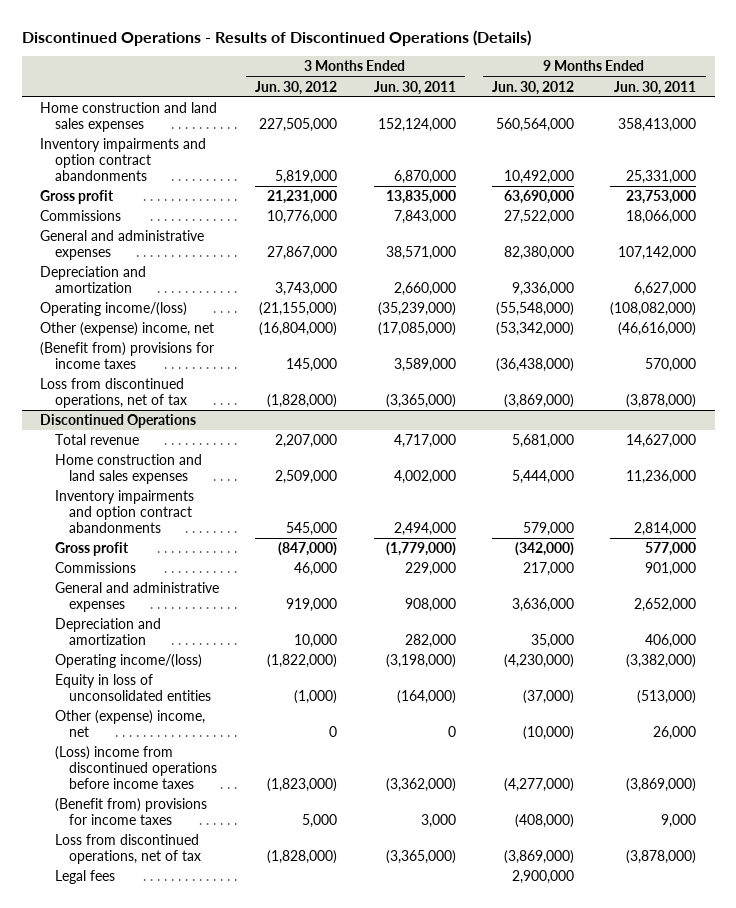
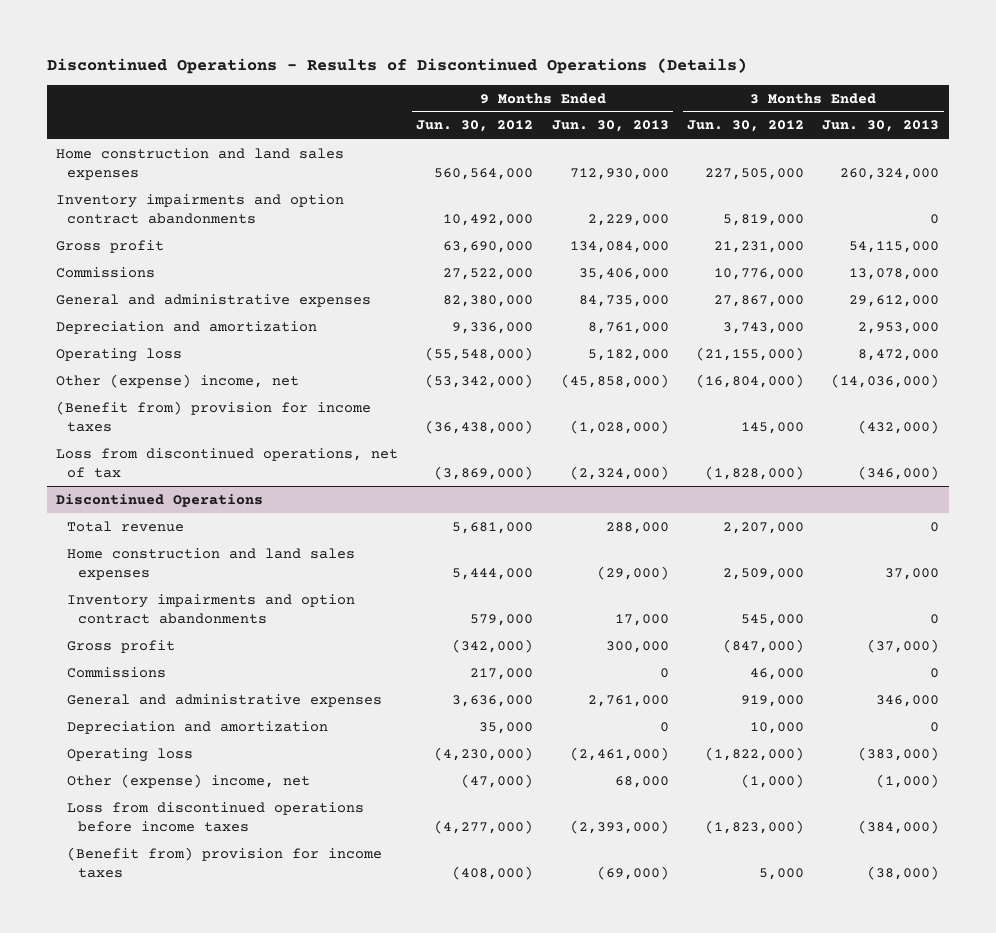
[373,80,456,95] Jun. 30, 2011 -> none
[614,80,697,95] Jun. 30, 2011 -> none
none -> [551,120,669,133] Jun. 30, 2013
none -> [822,120,940,133] Jun. 30, 2013
[39,302,187,317] Operating income/(loss) -> [56,347,183,362] Operating loss
[39,342,214,369] (Benefit from) provisions for income taxes -> [56,400,372,432] (Benefit from) provision for income taxes
[54,674,212,701] Equity in loss of unconsolidated entities -> none
[54,834,202,864] Loss from discontinued operations, net of tax -> none
[54,870,115,885] Legal fees -> none
[54,654,202,669] Operating income/(loss) -> [67,747,194,762] Operating loss
[329,725,338,737] 0 -> [741,773,805,788] (1,000)
[522,725,574,740] (10,000) -> [461,773,534,788] (47,000)
[54,746,218,789] (Loss) income from discontinued operations before income taxes -> [67,801,365,832] Loss from discontinued operations before income taxes
[54,798,207,825] (Benefit from) provisions for income taxes -> [67,846,383,878] (Benefit from) provision for income taxes

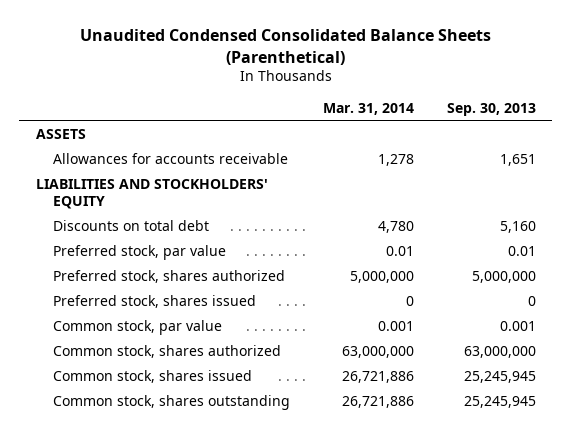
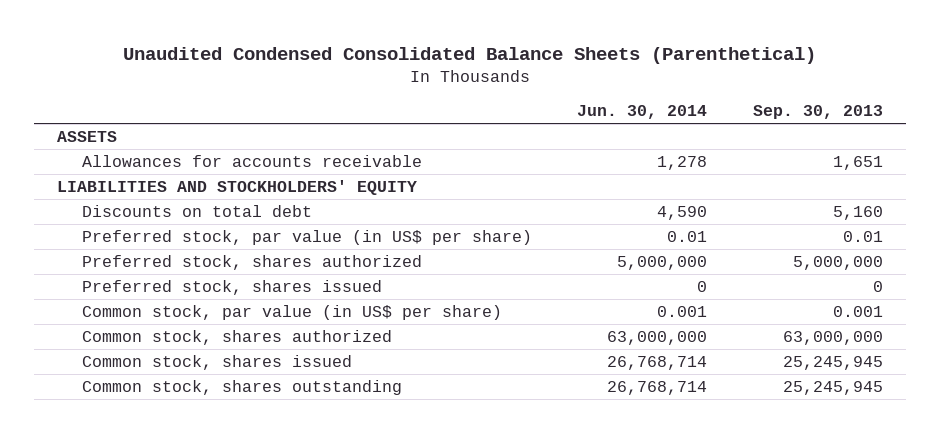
[322,102,414,115] Mar. 31, 2014 -> none
none -> [577,104,708,119] Jun. 30, 2014
[53,244,227,260] Preferred stock, par value -> [81,230,532,246] Preferred stock, par value (in US$ per share)
[53,319,223,335] Common stock, par value -> [81,305,502,321] Common stock, par value (in US$ per share)

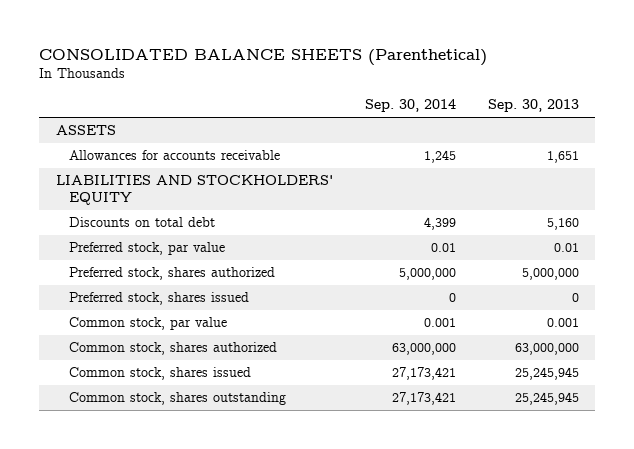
[123,46,817,64] Unaudited Condensed Consolidated Balance Sheets (Parenthetical) -> [39,49,488,67] CONSOLIDATED BALANCE SHEETS (Parenthetical)
[577,104,708,119] Jun. 30, 2014 -> none
none -> [364,99,456,113] Sep. 30, 2014
[81,230,532,246] Preferred stock, par value (in US$ per share) -> [68,242,225,256] Preferred stock, par value
[81,305,502,321] Common stock, par value (in US$ per share) -> [68,317,227,331] Common stock, par value

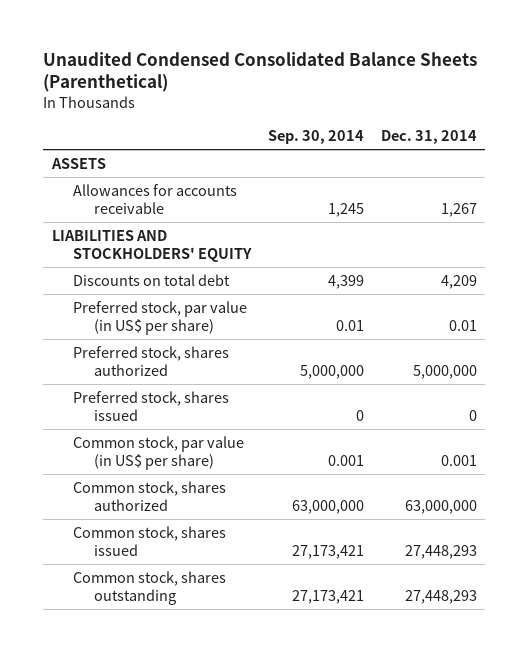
[39,49,488,67] CONSOLIDATED BALANCE SHEETS (Parenthetical) -> [43,51,478,93] Unaudited Condensed Consolidated Balance Sheets (Parenthetical)
[487,99,579,113] Sep. 30, 2013 -> none
none -> [380,130,477,145] Dec. 31, 2014
[68,242,225,256] Preferred stock, par value -> [72,300,247,335] Preferred stock, par value (in US$ per share)
[68,317,227,331] Common stock, par value -> [72,435,244,470] Common stock, par value (in US$ per share)

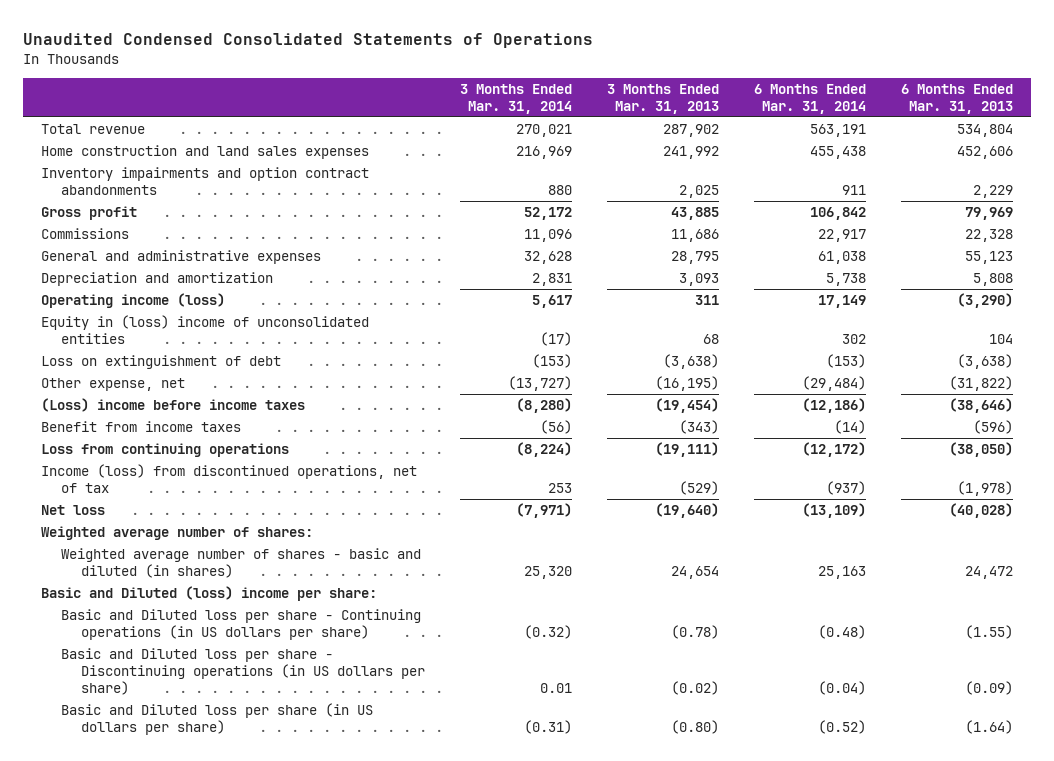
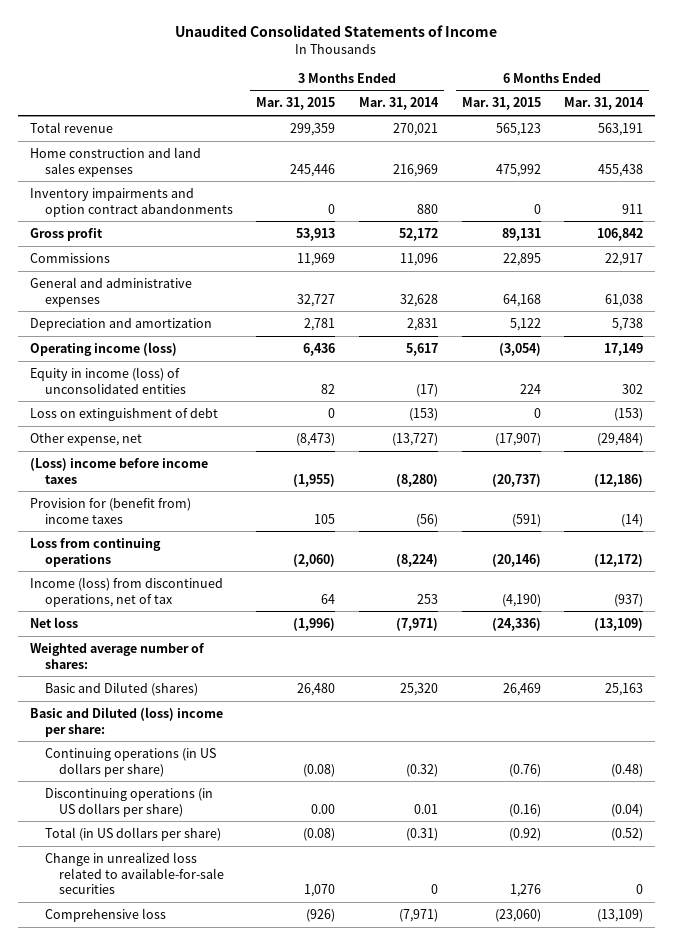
[23,32,594,48] Unaudited Condensed Consolidated Statements of Operations -> [175,24,498,37] Unaudited Consolidated Statements of Income
[607,83,720,114] 3 Months Ended Mar. 31, 2013 -> none
[901,83,1014,114] 6 Months Ended Mar. 31, 2013 -> none
none -> [256,97,336,111] Mar. 31, 2015
none -> [461,97,541,111] Mar. 31, 2015
[40,315,369,345] Equity in (loss) income of unconsolidated entities -> [29,366,186,394] Equity in income (loss) of unconsolidated entities
[40,421,241,433] Benefit from income taxes -> [29,497,191,524] Provision for (benefit from) income taxes
[61,548,422,579] Weighted average number of shares - basic and diluted (in shares) -> [44,681,198,696] Basic and Diluted (shares)
[61,609,422,641] Basic and Diluted loss per share - Continuing operations (in US dollars per share) -> [44,747,216,777] Continuing operations (in US dollars per share)
[61,648,426,695] Basic and Diluted loss per share - Discontinuing operations (in US dollars per share) -> [44,787,213,817] Discontinuing operations (in US dollars per share)
[61,703,374,736] Basic and Diluted loss per share (in US dollars per share) -> [44,826,221,841] Total (in US dollars per share)
none -> [44,851,225,895] Change in unrealized loss related to available-for-sale securities
none -> [44,907,166,922] Comprehensive loss

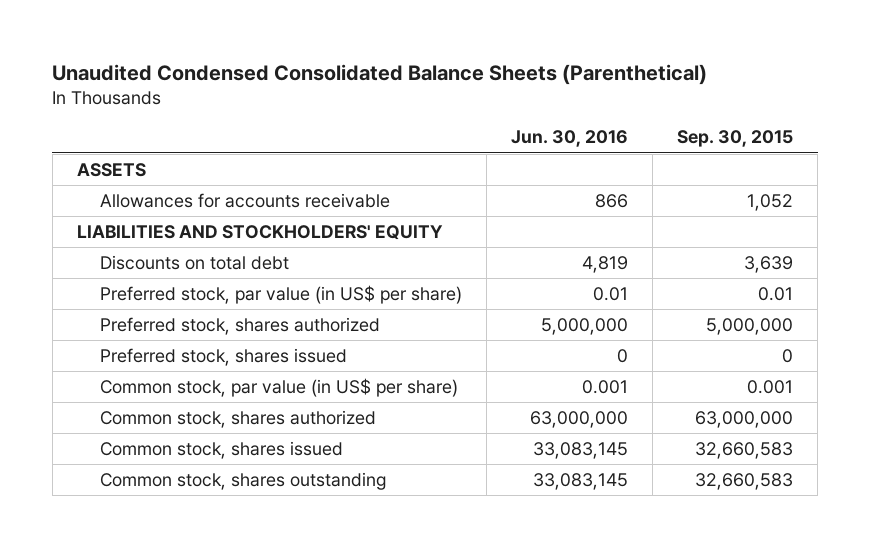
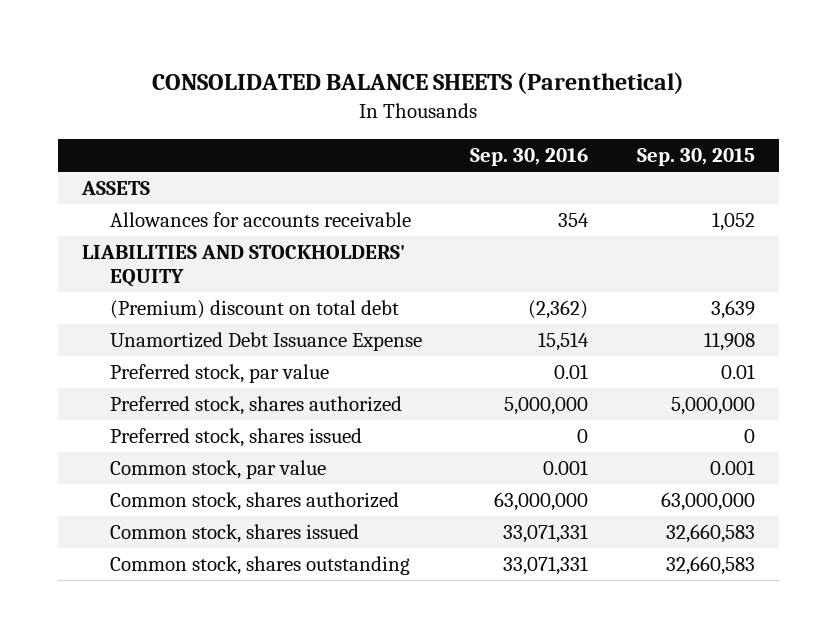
[52,63,708,85] Unaudited Condensed Consolidated Balance Sheets (Parenthetical) -> [152,72,685,95] CONSOLIDATED BALANCE SHEETS (Parenthetical)
[511,130,629,148] Jun. 30, 2016 -> none
none -> [470,148,589,167] Sep. 30, 2016
[100,255,290,271] Discounts on total debt -> [109,300,399,320] (Premium) discount on total debt
none -> [109,332,422,352] Unamortized Debt Issuance Expense
[100,285,463,305] Preferred stock, par value (in US$ per share) -> [109,364,329,384] Preferred stock, par value
[100,378,459,398] Common stock, par value (in US$ per share) -> [109,460,326,480] Common stock, par value

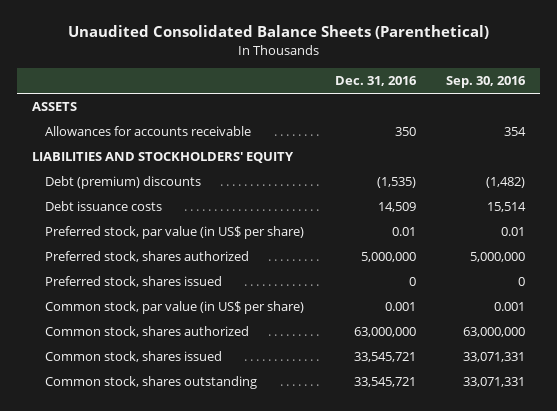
[152,72,685,95] CONSOLIDATED BALANCE SHEETS (Parenthetical) -> [67,25,489,40] Unaudited Consolidated Balance Sheets (Parenthetical)
[636,148,755,167] Sep. 30, 2015 -> none
none -> [334,76,417,87] Dec. 31, 2016
[109,300,399,320] (Premium) discount on total debt -> [45,176,202,190] Debt (premium) discounts
[528,300,589,320] (2,362) -> [485,177,525,189] (1,482)
[109,332,422,352] Unamortized Debt Issuance Expense -> [45,201,163,212] Debt issuance costs
[109,364,329,384] Preferred stock, par value -> [45,226,305,240] Preferred stock, par value (in US$ per share)
[109,460,326,480] Common stock, par value -> [45,301,305,315] Common stock, par value (in US$ per share)

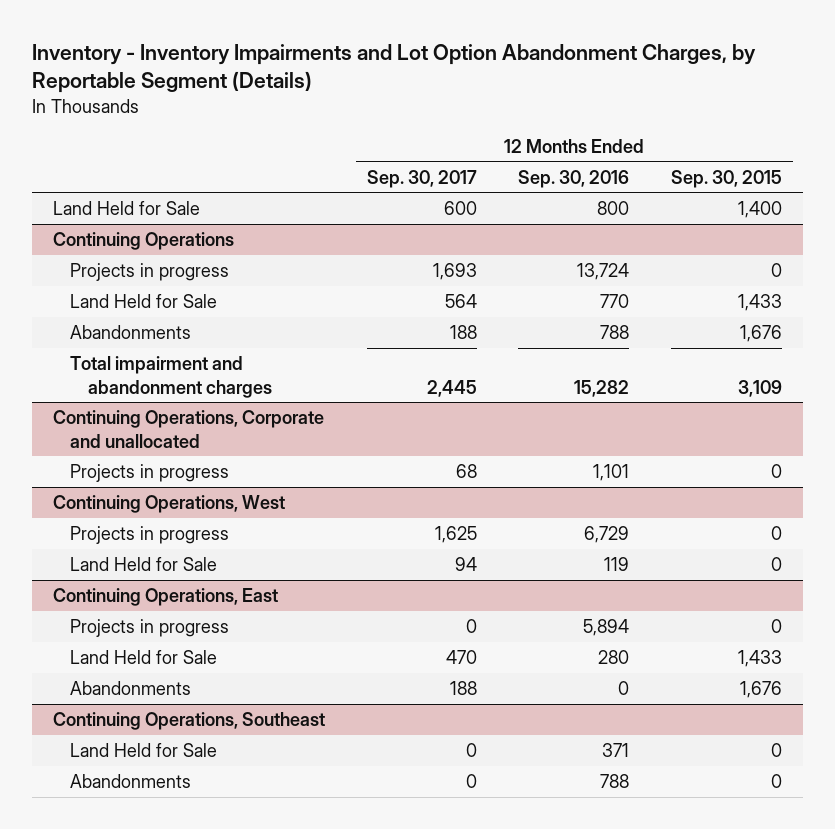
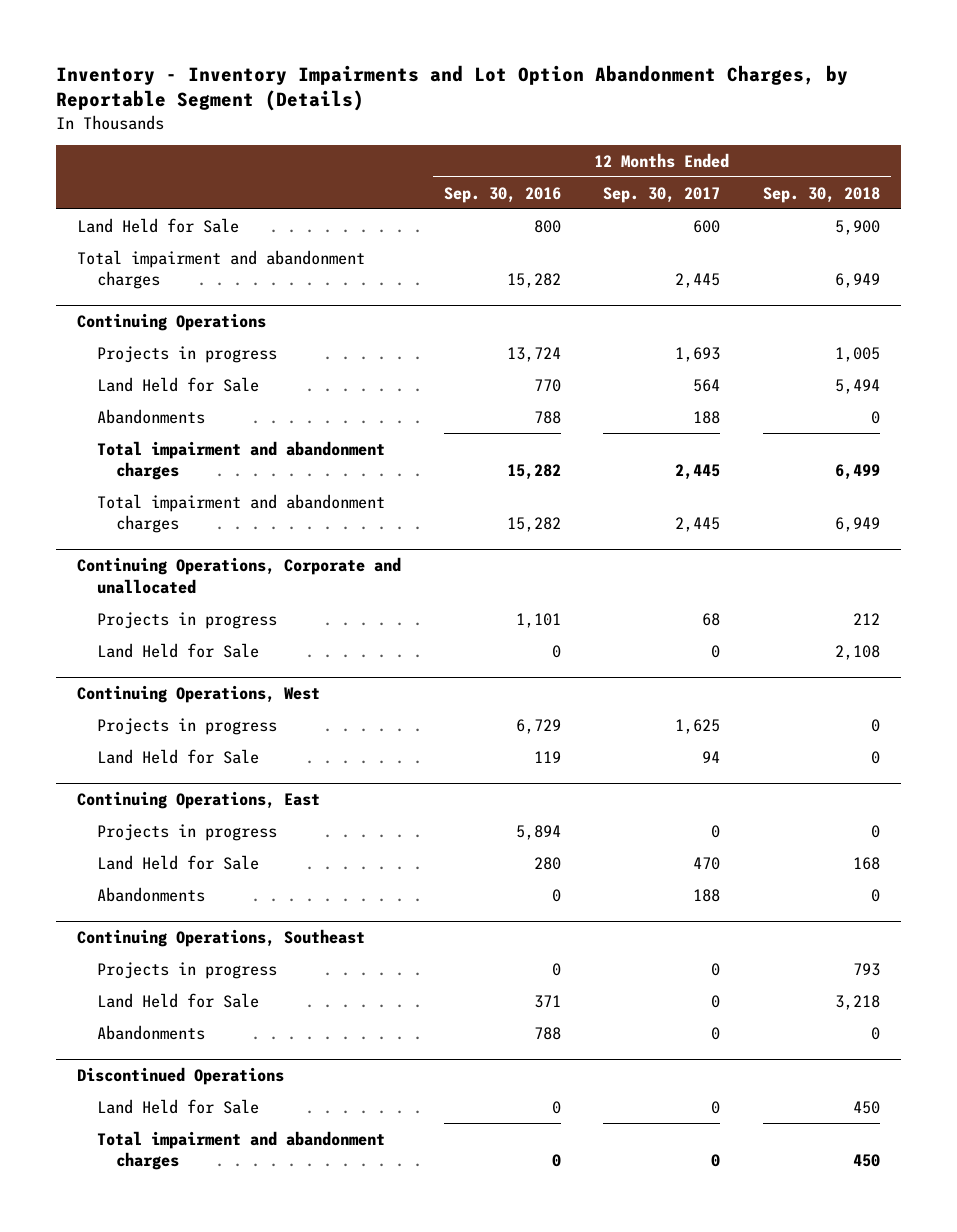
[671,169,783,188] Sep. 30, 2015 -> none
none -> [763,186,881,203] Sep. 30, 2018
none -> [76,249,365,289] Total impairment and abandonment charges
none -> [96,493,385,533] Total impairment and abandonment charges
none -> [96,642,259,658] Land Held for Sale
none -> [96,961,277,979] Projects in progress
none -> [76,1067,284,1086] Discontinued Operations
none -> [96,1098,259,1114] Land Held for Sale
none -> [96,1130,385,1170] Total impairment and abandonment charges

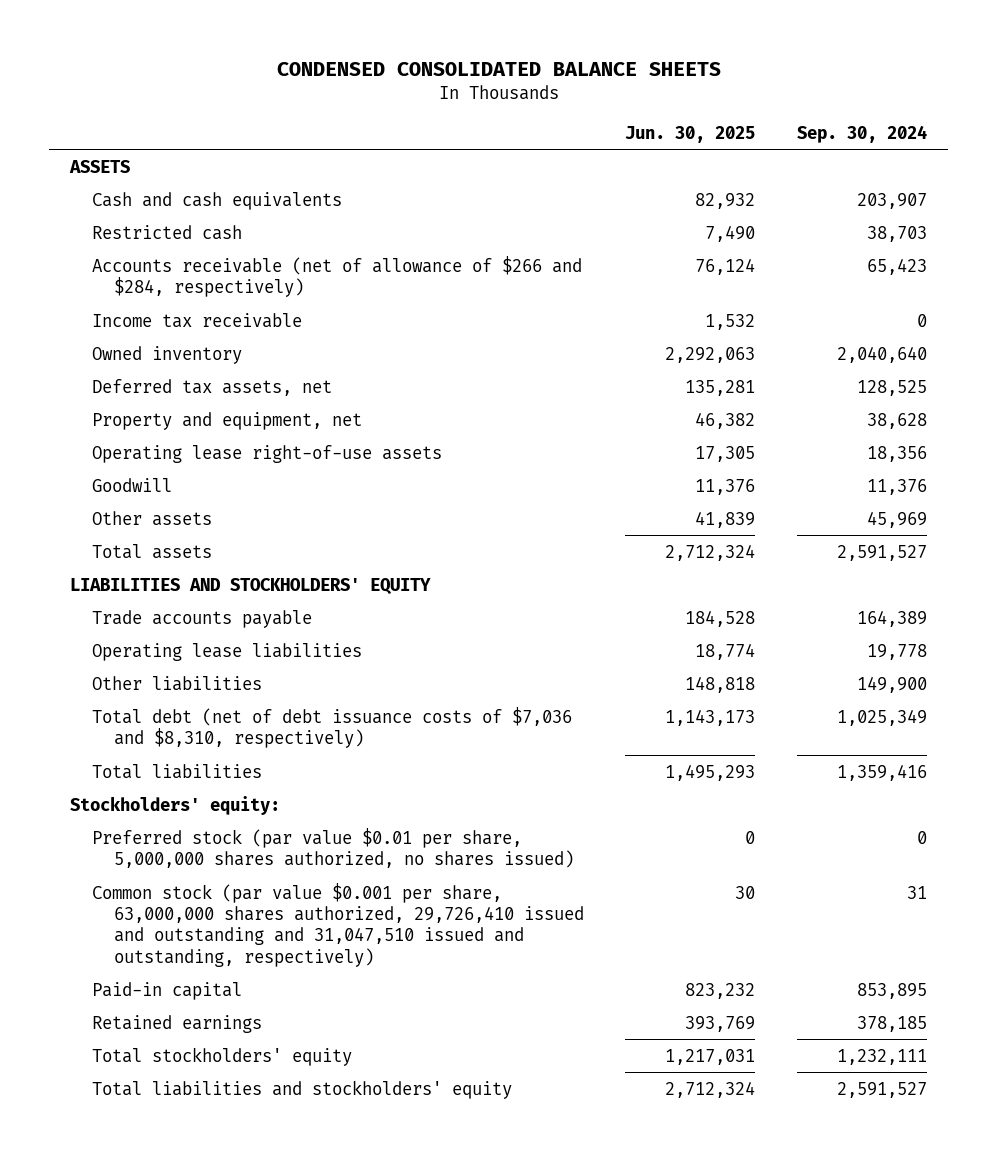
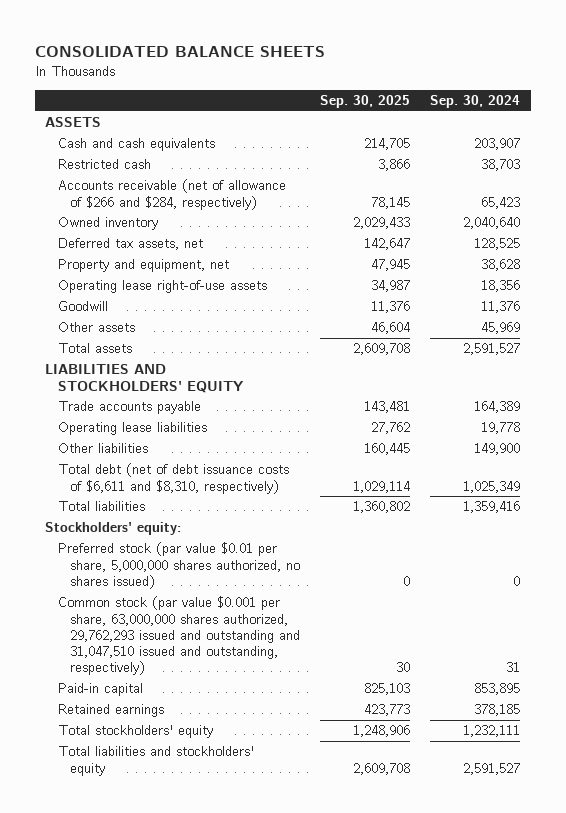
[276,61,721,76] CONDENSED CONSOLIDATED BALANCE SHEETS -> [35,45,326,57] CONSOLIDATED BALANCE SHEETS
[625,125,756,143] Jun. 30, 2025 -> none
none -> [319,94,410,108] Sep. 30, 2025
[91,312,302,328] Income tax receivable -> none
[91,706,572,748] Total debt (net of debt issuance costs of $7,036 and $8,310, respectively) -> [57,463,289,494] Total debt (net of debt issuance costs of $6,611 and $8,310, respectively)
[91,882,584,967] Common stock (par value $0.001 per share, 63,000,000 shares authorized, 29,726,410 issued and outstanding and 31,047,510 issued and outstanding, respectively) -> [57,596,300,676] Common stock (par value $0.001 per share, 63,000,000 shares authorized, 29,762,293 issued and outstanding and 31,047,510 issued and outstanding, respectively)

